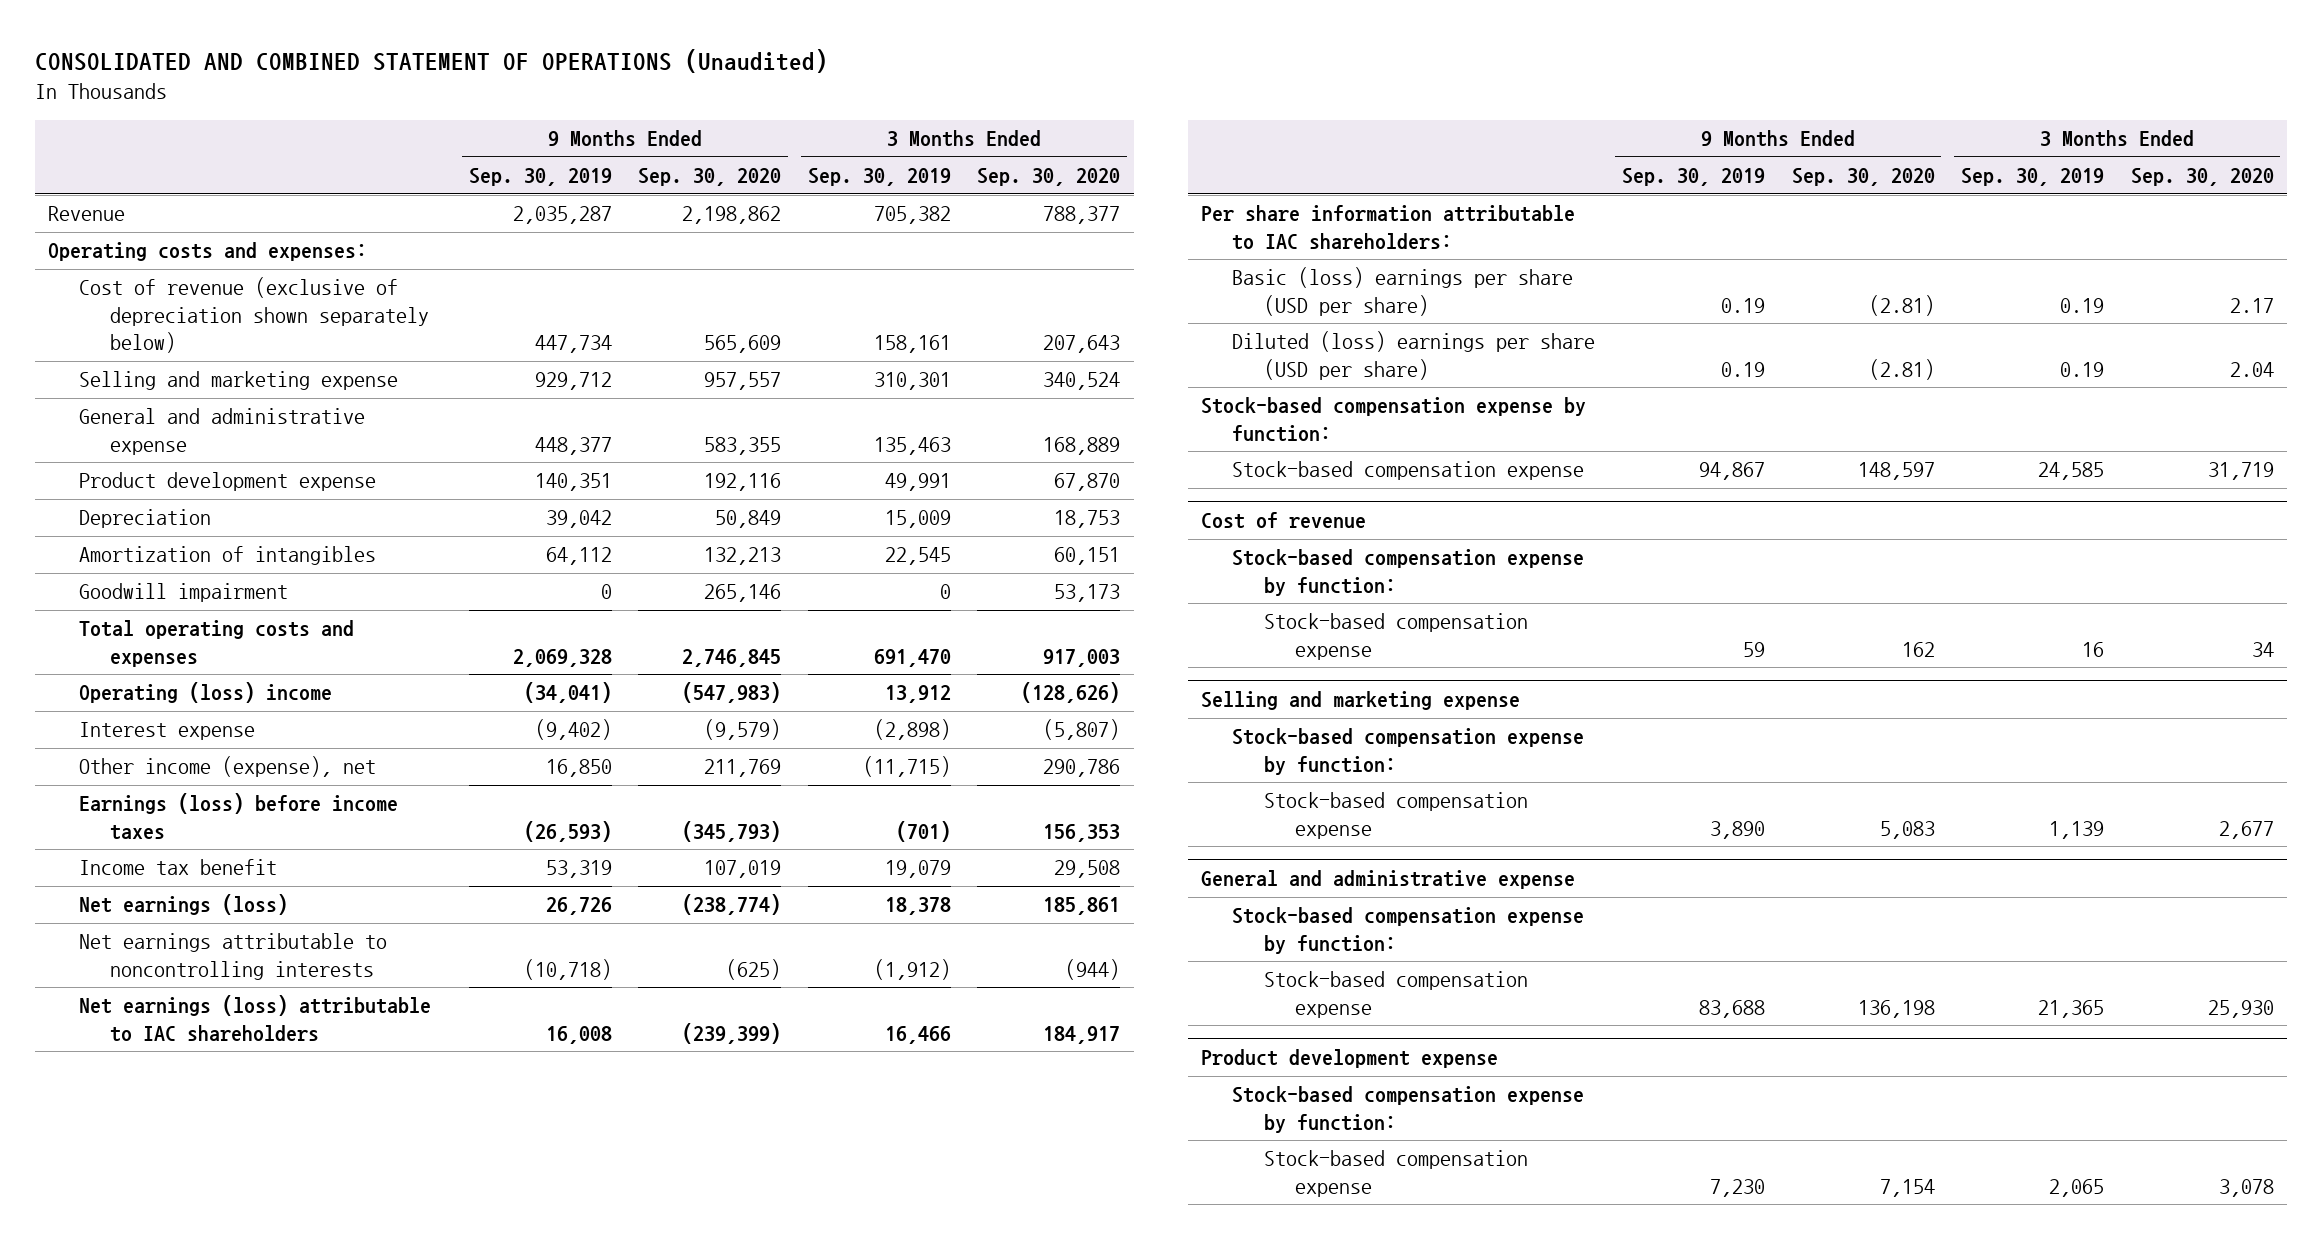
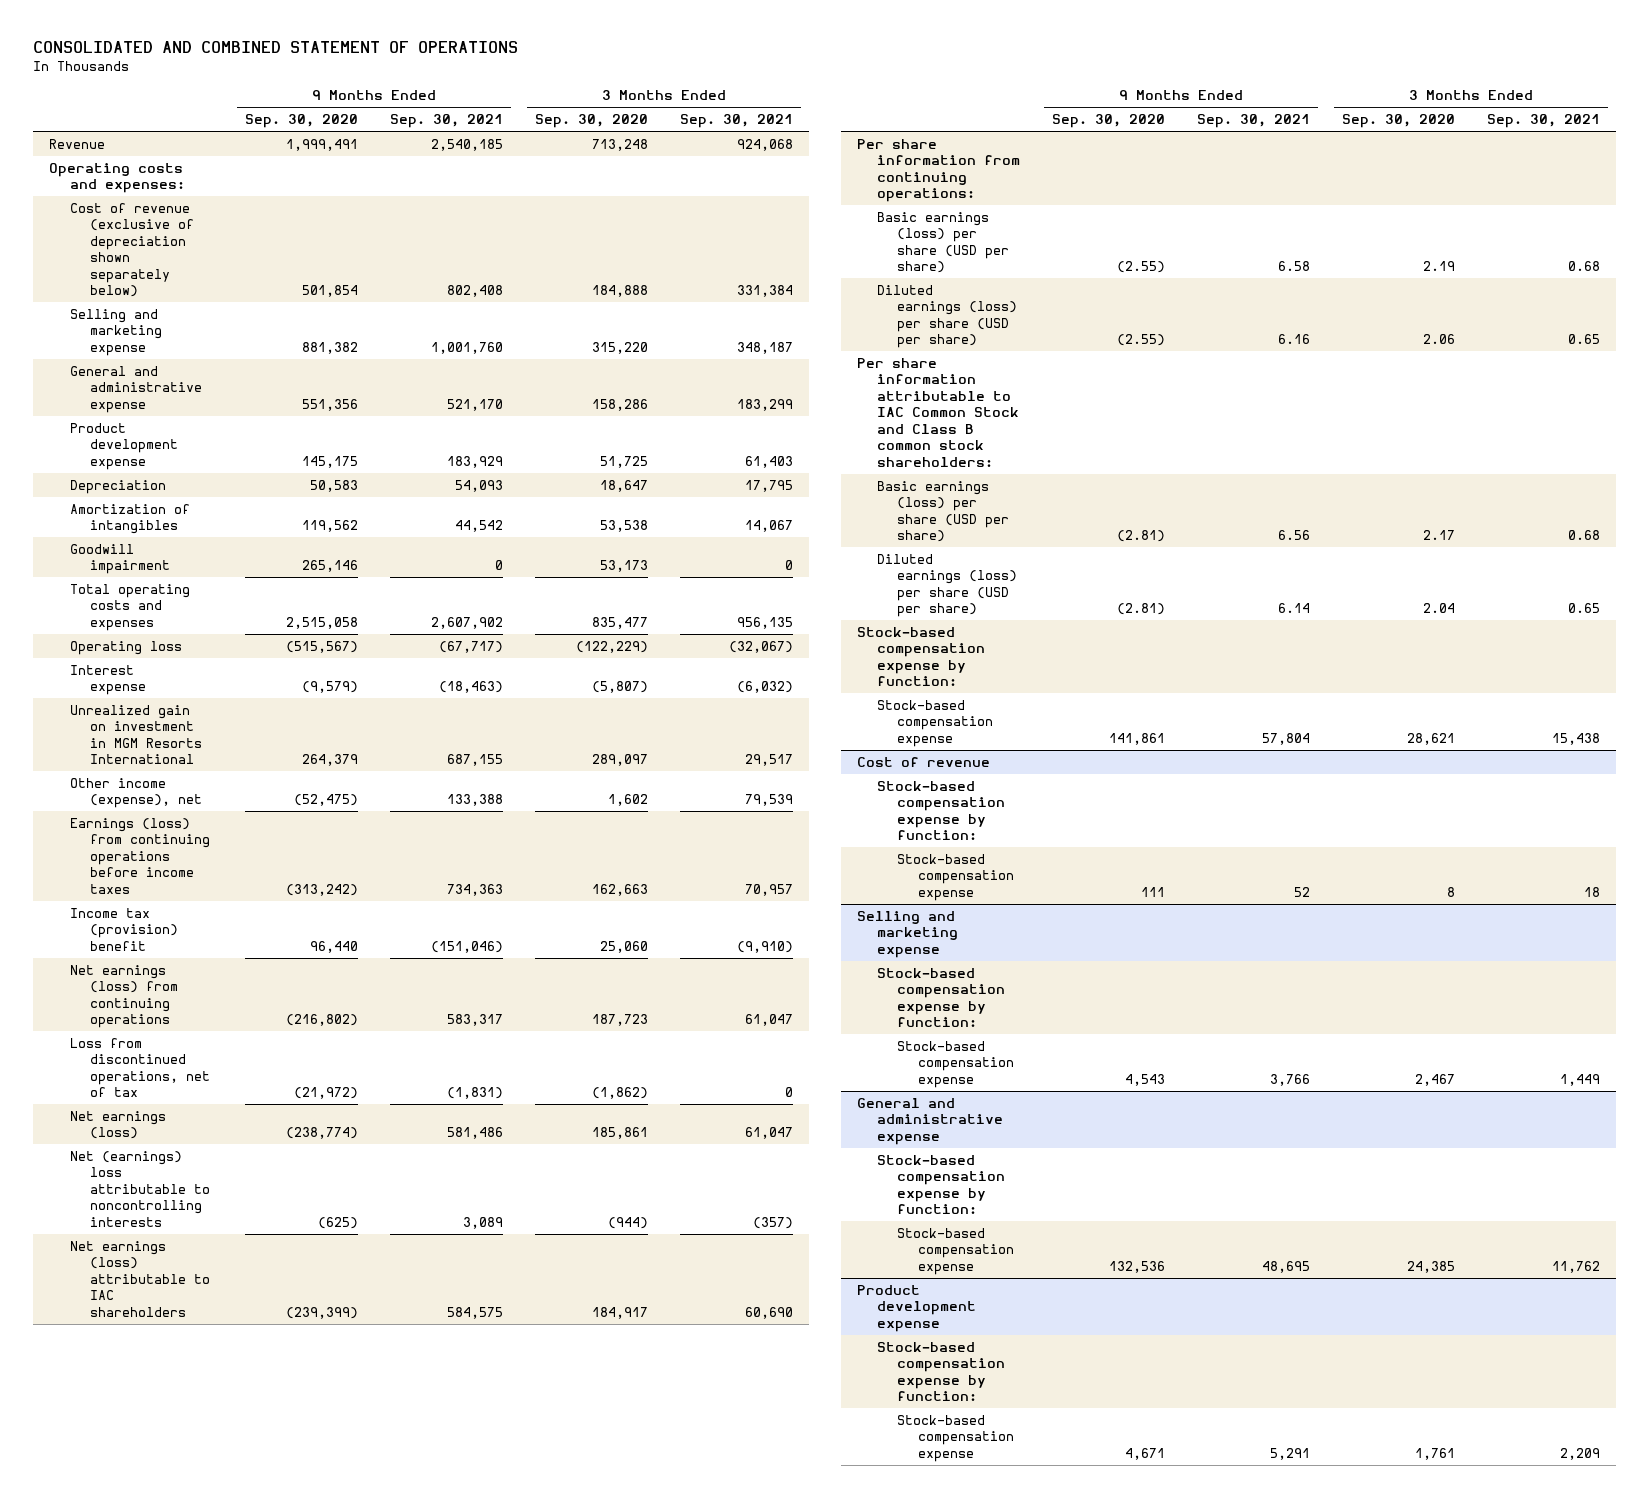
[34,48,828,73] CONSOLIDATED AND COMBINED STATEMENT OF OPERATIONS (Unaudited) -> [33,41,519,54] CONSOLIDATED AND COMBINED STATEMENT OF OPERATIONS
[468,168,612,187] Sep. 30, 2019 -> none
[807,168,951,187] Sep. 30, 2019 -> none
none -> [389,113,503,128] Sep. 30, 2021
none -> [679,113,793,128] Sep. 30, 2021
[682,206,782,225] 2,198,862 -> [285,138,358,151] 1,999,491
[1043,206,1121,225] 788,377 -> [591,138,648,151] 713,248
[704,335,782,354] 565,609 -> [301,285,358,298] 501,854
[1043,335,1121,354] 207,643 -> [591,285,648,298] 184,888
[704,372,782,391] 957,557 -> [301,341,358,354] 881,382
[1043,372,1121,391] 340,524 -> [591,341,648,354] 315,220
[704,436,782,455] 583,355 -> [301,398,358,411] 551,356
[1043,436,1121,455] 168,889 -> [591,398,648,411] 158,286
[704,473,782,492] 192,116 -> [301,455,358,468] 145,175
[1054,473,1121,492] 67,870 -> [599,455,648,468] 51,725
[715,510,782,529] 50,849 -> [309,479,358,492] 50,583
[1054,510,1121,529] 18,753 -> [599,479,648,492] 18,647
[704,547,782,566] 132,213 -> [301,520,358,533] 119,562
[1054,547,1121,566] 60,151 -> [599,520,648,533] 53,538
[682,648,782,667] 2,746,845 -> [285,616,358,629] 2,515,058
[1043,648,1121,667] 917,003 -> [591,616,648,629] 835,477
[79,682,333,704] Operating (loss) income -> [69,640,182,655] Operating loss
[682,682,782,704] (547,983) -> [285,640,358,653] (515,567)
[1021,682,1121,704] (128,626) -> [575,640,648,653] (122,229)
none -> [69,704,203,765] Unrealized gain on investment in MGM Resorts International
[704,759,782,778] 211,769 -> [293,794,358,807] (52,475)
[1043,759,1121,778] 290,786 -> [607,794,648,807] 1,602
[79,793,399,840] Earnings (loss) before income taxes -> [69,817,211,894] Earnings (loss) from continuing operations before income taxes
[682,820,782,842] (345,793) -> [285,883,358,896] (313,242)
[1043,823,1121,842] 156,353 -> [591,883,648,896] 162,663
[79,859,278,876] Income tax benefit -> [69,907,179,951] Income tax (provision) benefit
[704,860,782,879] 107,019 -> [309,940,358,953] 96,440
[1054,860,1121,879] 29,508 -> [599,940,648,953] 25,060
none -> [69,964,179,1029] Net earnings (loss) from continuing operations
none -> [69,1037,211,1098] Loss from discontinued operations, net of tax
[79,933,388,980] Net earnings attributable to noncontrolling interests -> [69,1150,211,1227] Net (earnings) loss attributable to noncontrolling interests
none -> [856,138,1021,203] Per share information from continuing operations:
none -> [877,211,1010,274] Basic earnings (loss) per share (USD per share)
none -> [877,284,1018,349] Diluted earnings (loss) per share (USD per share)
[1201,205,1576,250] Per share information attributable to IAC shareholders: -> [856,357,1020,468] Per share information attributable to IAC Common Stock and Class B common stock shareholders:
[1232,267,1574,316] Basic (loss) earnings per share (USD per share) -> [877,480,1010,543] Basic earnings (loss) per share (USD per share)
[1232,331,1596,380] Diluted (loss) earnings per share (USD per share) -> [877,553,1018,618] Diluted earnings (loss) per share (USD per share)
[1857,462,1935,481] 148,597 -> [1109,732,1166,745] 141,861
[2207,462,2274,481] 31,719 -> [1406,732,1455,745] 28,621
[1901,641,1935,657] 162 -> [1141,886,1166,897] 111
[2251,641,2274,657] 34 -> [1446,886,1455,897] 8
[1879,820,1935,839] 5,083 -> [1125,1073,1166,1086] 4,543
[2218,820,2274,839] 2,677 -> [1414,1073,1455,1086] 2,467
[1857,999,1935,1018] 136,198 -> [1109,1260,1166,1273] 132,536
[2207,999,2274,1018] 25,930 -> [1406,1260,1455,1273] 24,385
[1879,1178,1935,1197] 7,154 -> [1125,1447,1166,1460] 4,671
[2218,1178,2274,1197] 3,078 -> [1414,1447,1455,1460] 1,761

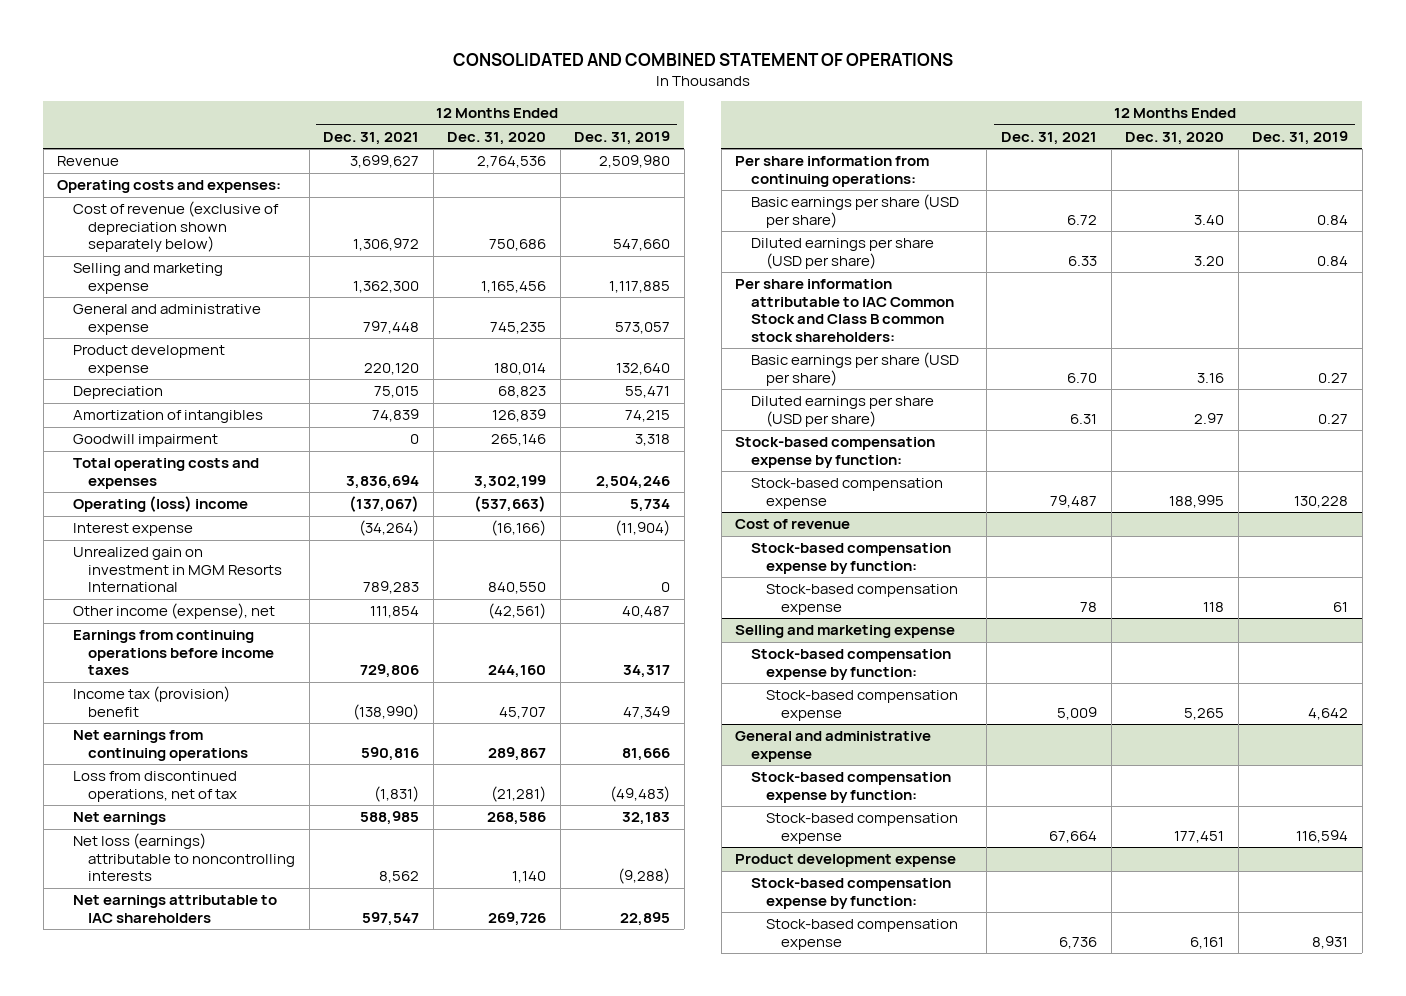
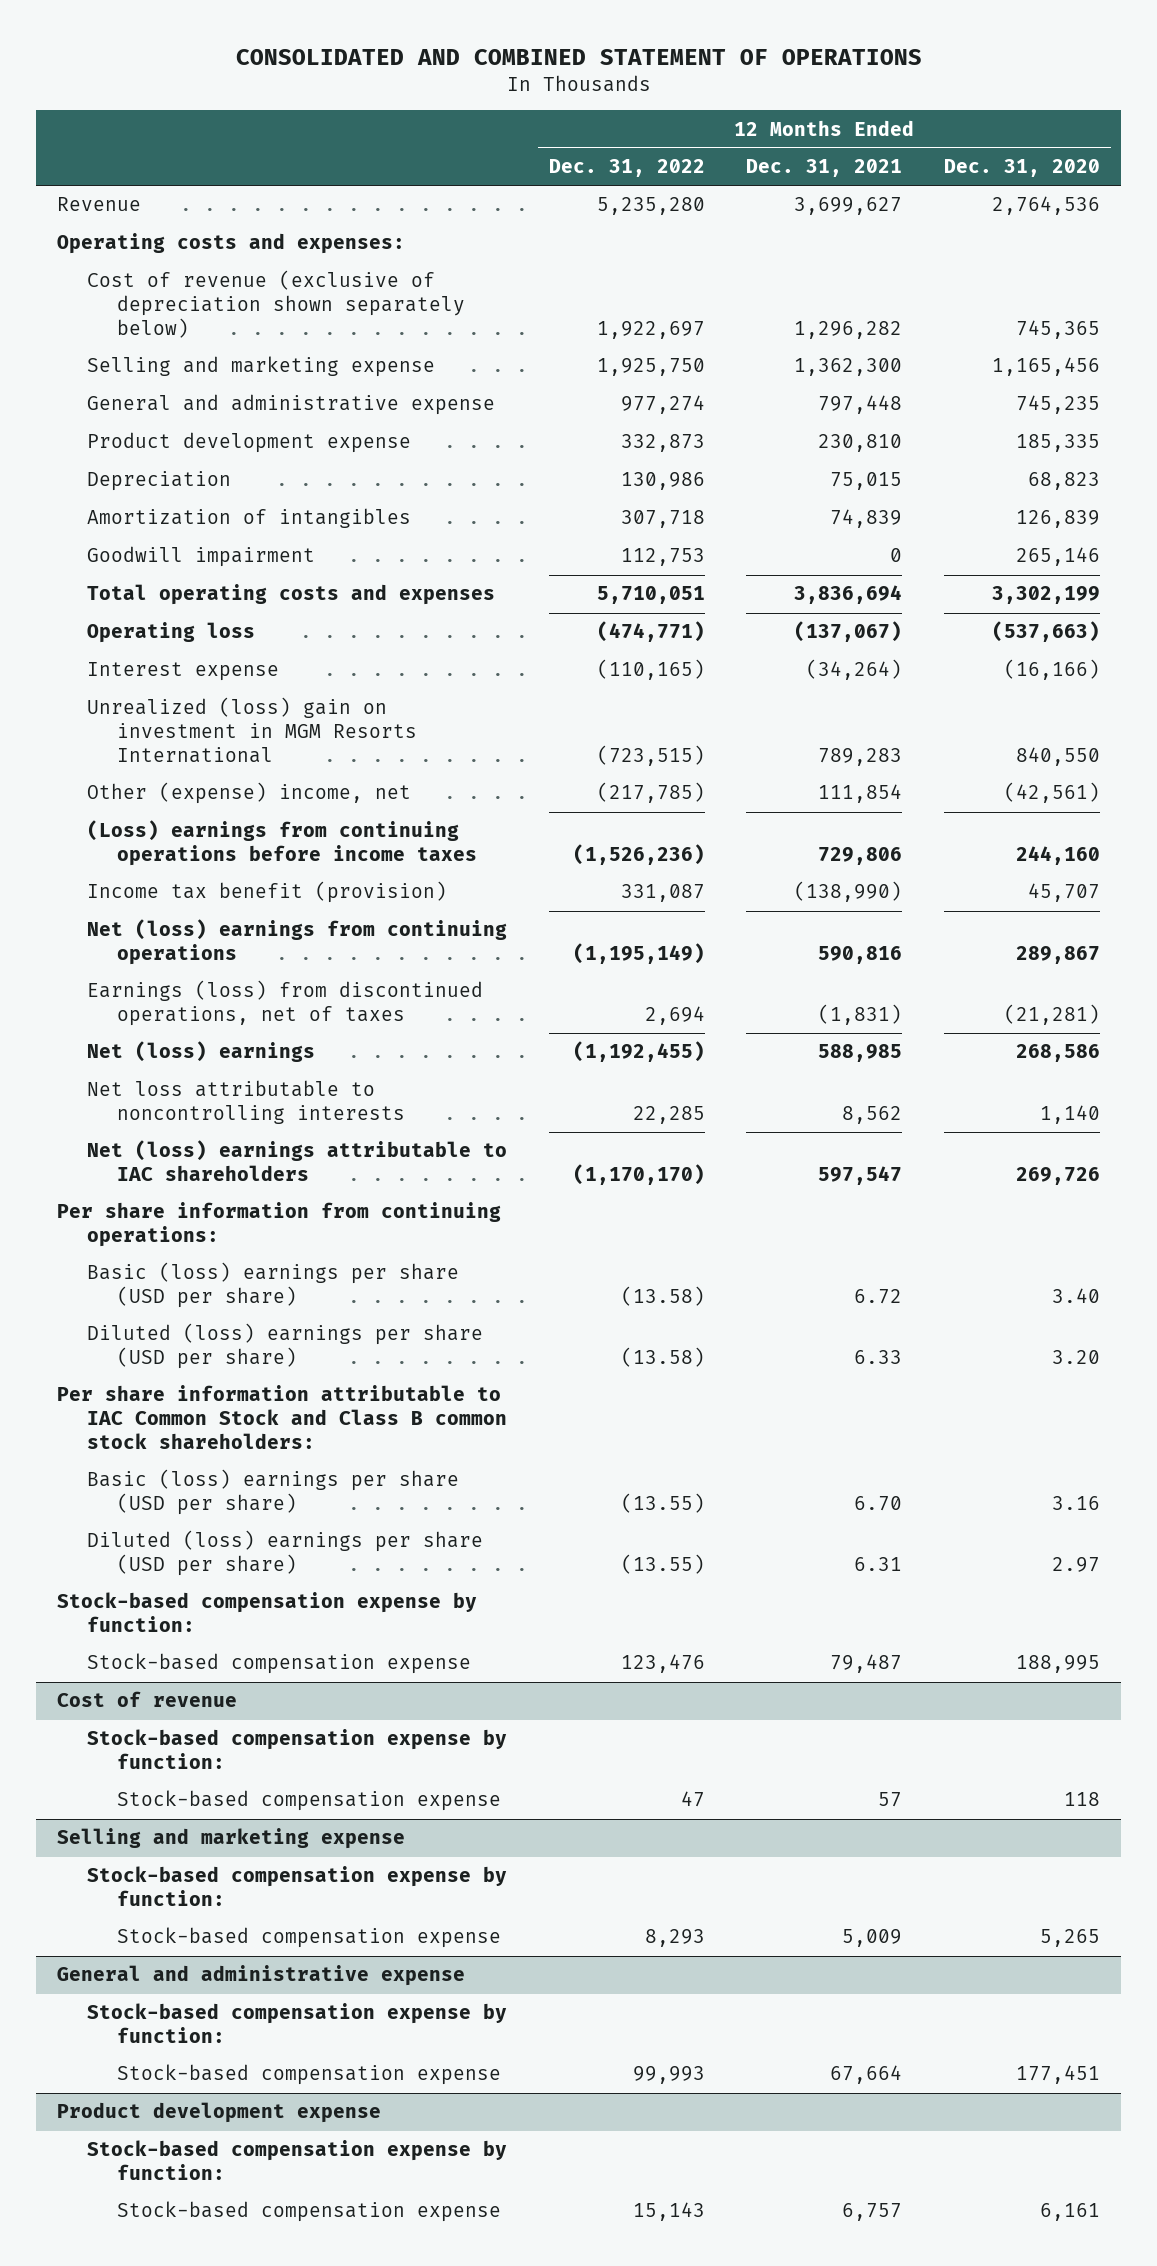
[574,130,671,145] Dec. 31, 2019 -> none
none -> [548,159,705,178] Dec. 31, 2022
[353,238,420,252] 1,306,972 -> [794,321,903,340] 1,296,282
[489,239,547,252] 750,686 -> [1016,320,1101,340] 745,365
[364,362,420,375] 220,120 -> [818,434,903,453] 230,810
[494,362,547,375] 180,014 -> [1016,434,1101,453] 185,335
[72,496,248,513] Operating (loss) income -> [86,622,255,644] Operating loss
[72,547,283,593] Unrealized gain on investment in MGM Resorts International -> [86,697,417,764] Unrealized (loss) gain on investment in MGM Resorts International
[72,603,275,620] Other income (expense), net -> [86,782,411,805] Other (expense) income, net
[72,630,275,676] Earnings from continuing operations before income taxes -> [86,820,477,867] (Loss) earnings from continuing operations before income taxes
[72,686,230,717] Income tax (provision) benefit -> [86,881,447,904] Income tax benefit (provision)
[72,730,249,761] Net earnings from continuing operations -> [86,919,507,966] Net (loss) earnings from continuing operations
[72,771,238,802] Loss from discontinued operations, net of tax -> [86,980,483,1027] Earnings (loss) from discontinued operations, net of taxes
[72,812,166,826] Net earnings -> [86,1041,315,1063] Net (loss) earnings
[72,833,296,882] Net loss (earnings) attributable to noncontrolling interests -> [86,1080,405,1125] Net loss attributable to noncontrolling interests
[72,895,277,923] Net earnings attributable to IAC shareholders -> [86,1140,507,1182] Net (loss) earnings attributable to IAC shareholders
[750,194,959,228] Basic earnings per share (USD per share) -> [86,1262,459,1309] Basic (loss) earnings per share (USD per share)
[750,238,934,269] Diluted earnings per share (USD per share) -> [86,1323,483,1370] Diluted (loss) earnings per share (USD per share)
[750,352,959,386] Basic earnings per share (USD per share) -> [86,1469,459,1516] Basic (loss) earnings per share (USD per share)
[750,396,934,427] Diluted earnings per share (USD per share) -> [86,1530,483,1577] Diluted (loss) earnings per share (USD per share)
[1080,601,1098,612] 78 -> [878,1792,903,1808] 57
[1059,936,1098,949] 6,736 -> [842,2203,903,2222] 6,757

